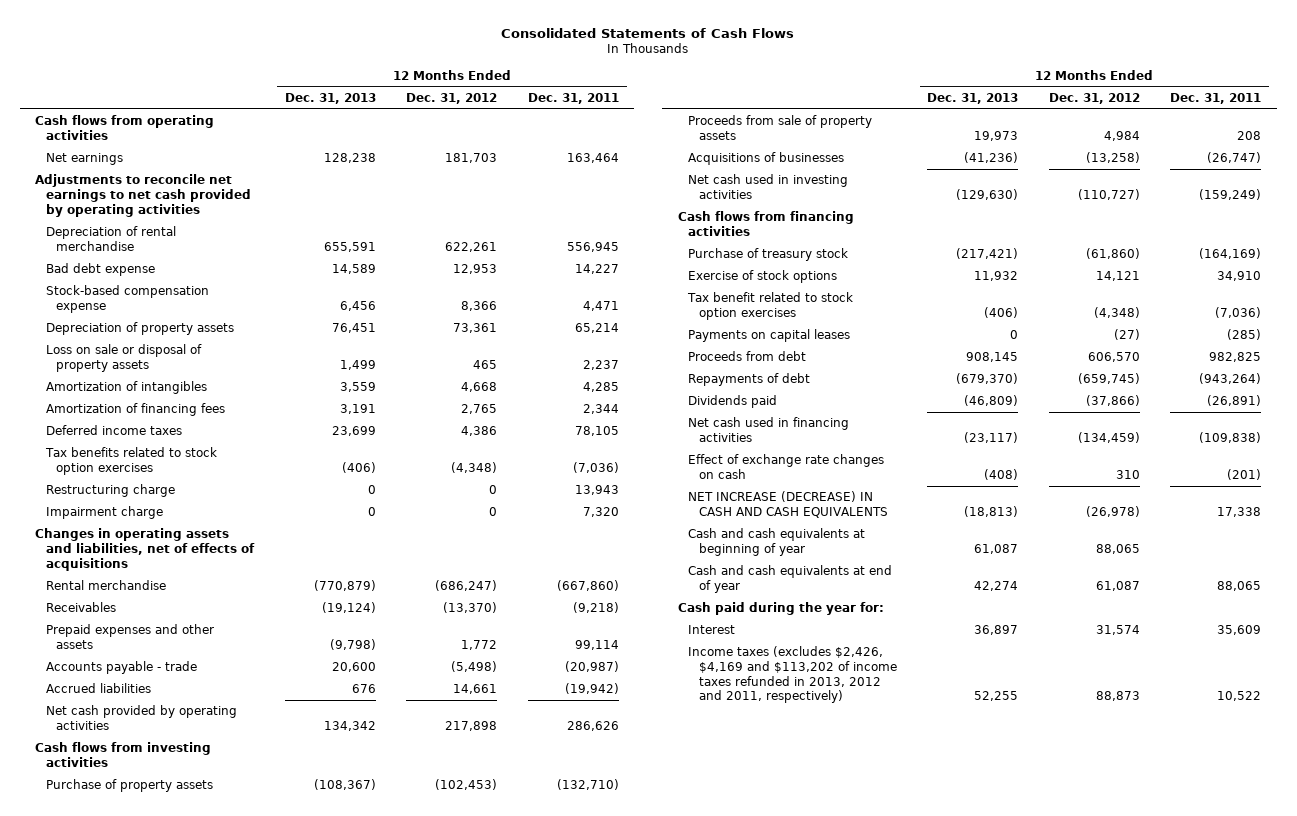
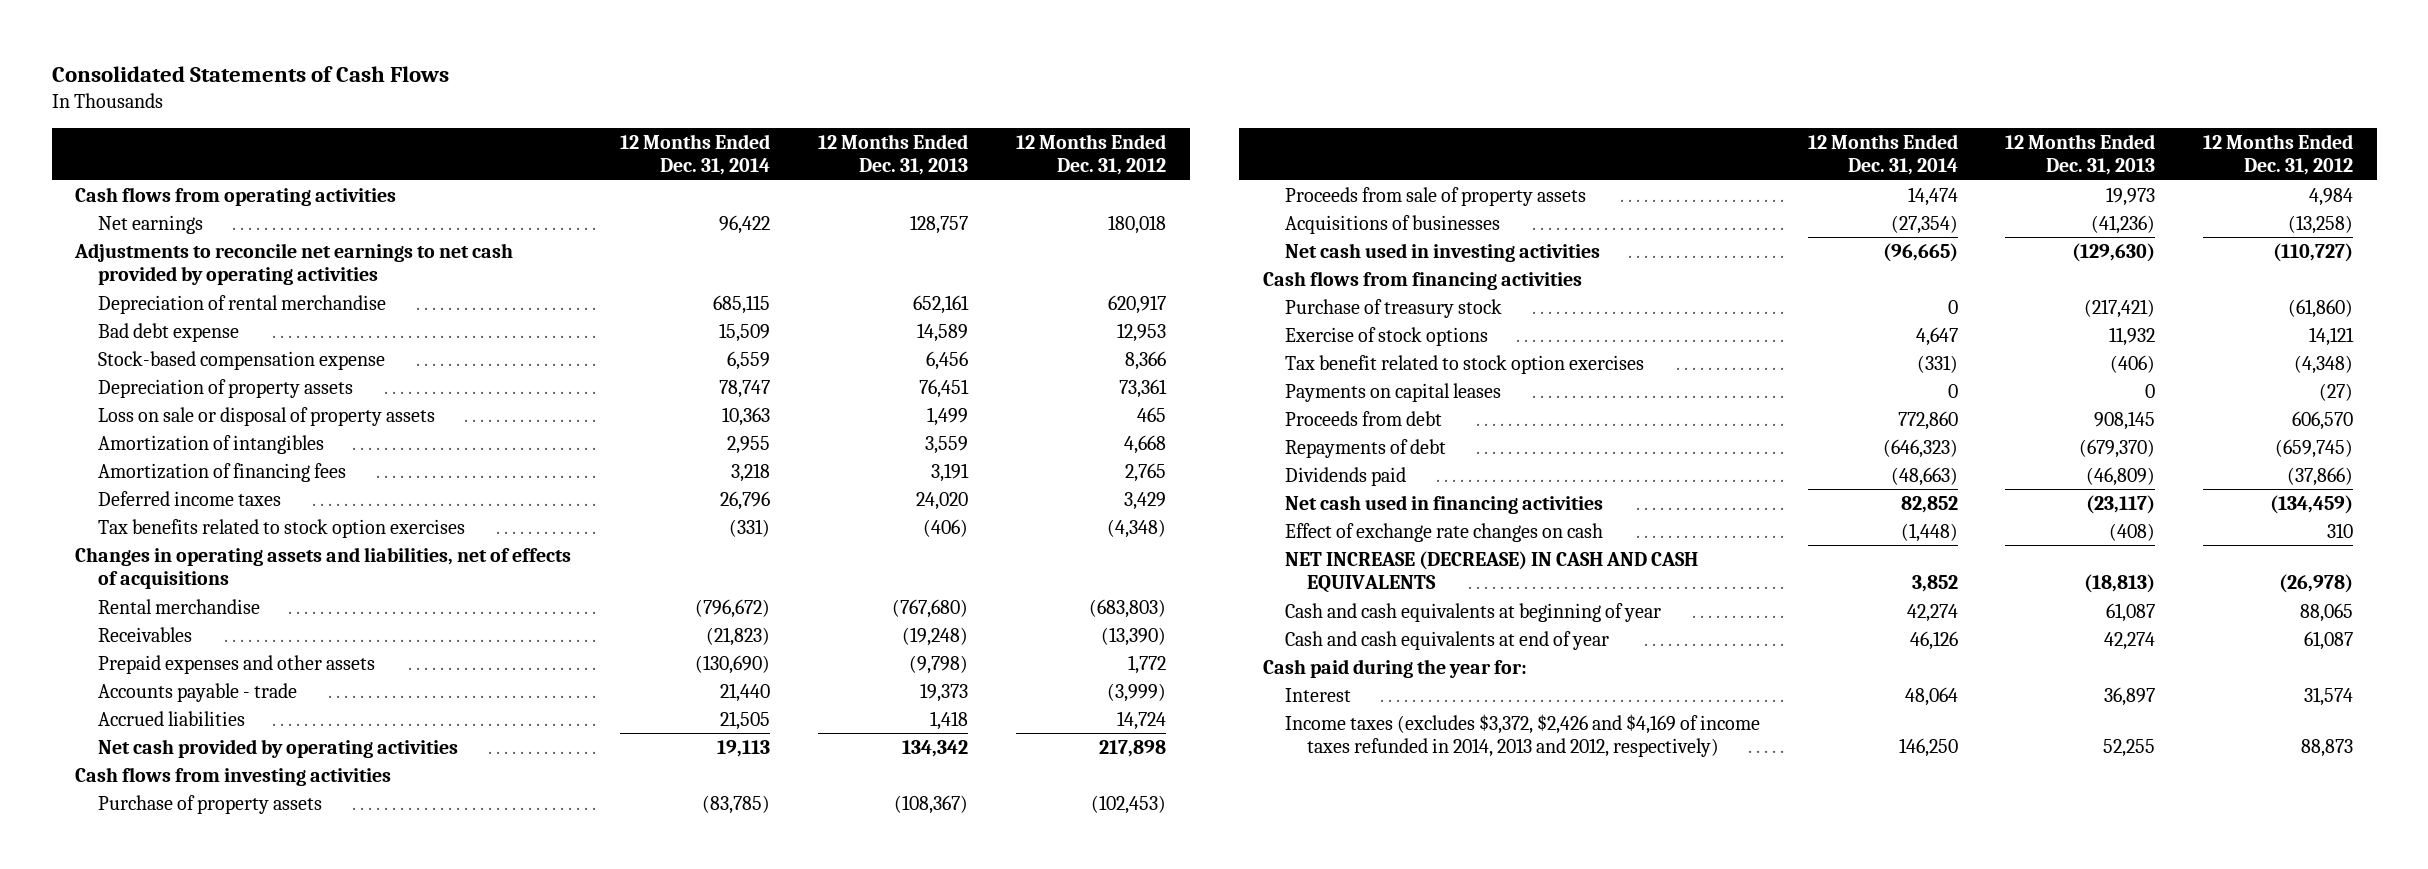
[527,92,619,104] Dec. 31, 2011 -> none
none -> [620,133,771,176] 12 Months Ended Dec. 31, 2014
[323,153,376,164] 128,238 -> [910,214,969,234] 128,757
[445,153,498,164] 181,703 -> [1107,214,1166,234] 180,018
[323,242,376,253] 655,591 -> [913,294,970,314] 652,161
[445,242,498,253] 622,261 -> [1107,294,1166,314] 620,917
[331,426,376,437] 23,699 -> [916,491,969,510] 24,020
[461,426,498,437] 4,386 -> [1123,491,1166,510] 3,429
[45,484,175,498] Restructuring charge -> none
[45,506,163,520] Impairment charge -> none
[313,580,376,592] (770,879) -> [892,598,969,618] (767,680)
[435,580,498,592] (686,247) -> [1088,598,1166,618] (683,803)
[321,602,376,614] (19,124) -> [902,626,969,646] (19,248)
[443,602,498,614] (13,370) -> [1100,626,1166,646] (13,390)
[331,662,376,673] 20,600 -> [920,682,969,702] 19,373
[451,661,498,673] (5,498) -> [1106,682,1166,702] (3,999)
[351,684,376,694] 676 -> [930,710,969,730] 1,418
[453,684,498,695] 14,661 -> [1116,710,1166,730] 14,724
[688,646,897,704] Income taxes (excludes $2,426, $4,169 and $113,202 of income taxes refunded in 2013, 2012 and 2011, respectively) -> [1284,713,1760,758] Income taxes (excludes $3,372, $2,426 and $4,169 of income taxes refunded in 2014, 2013 and 2012, respectively)

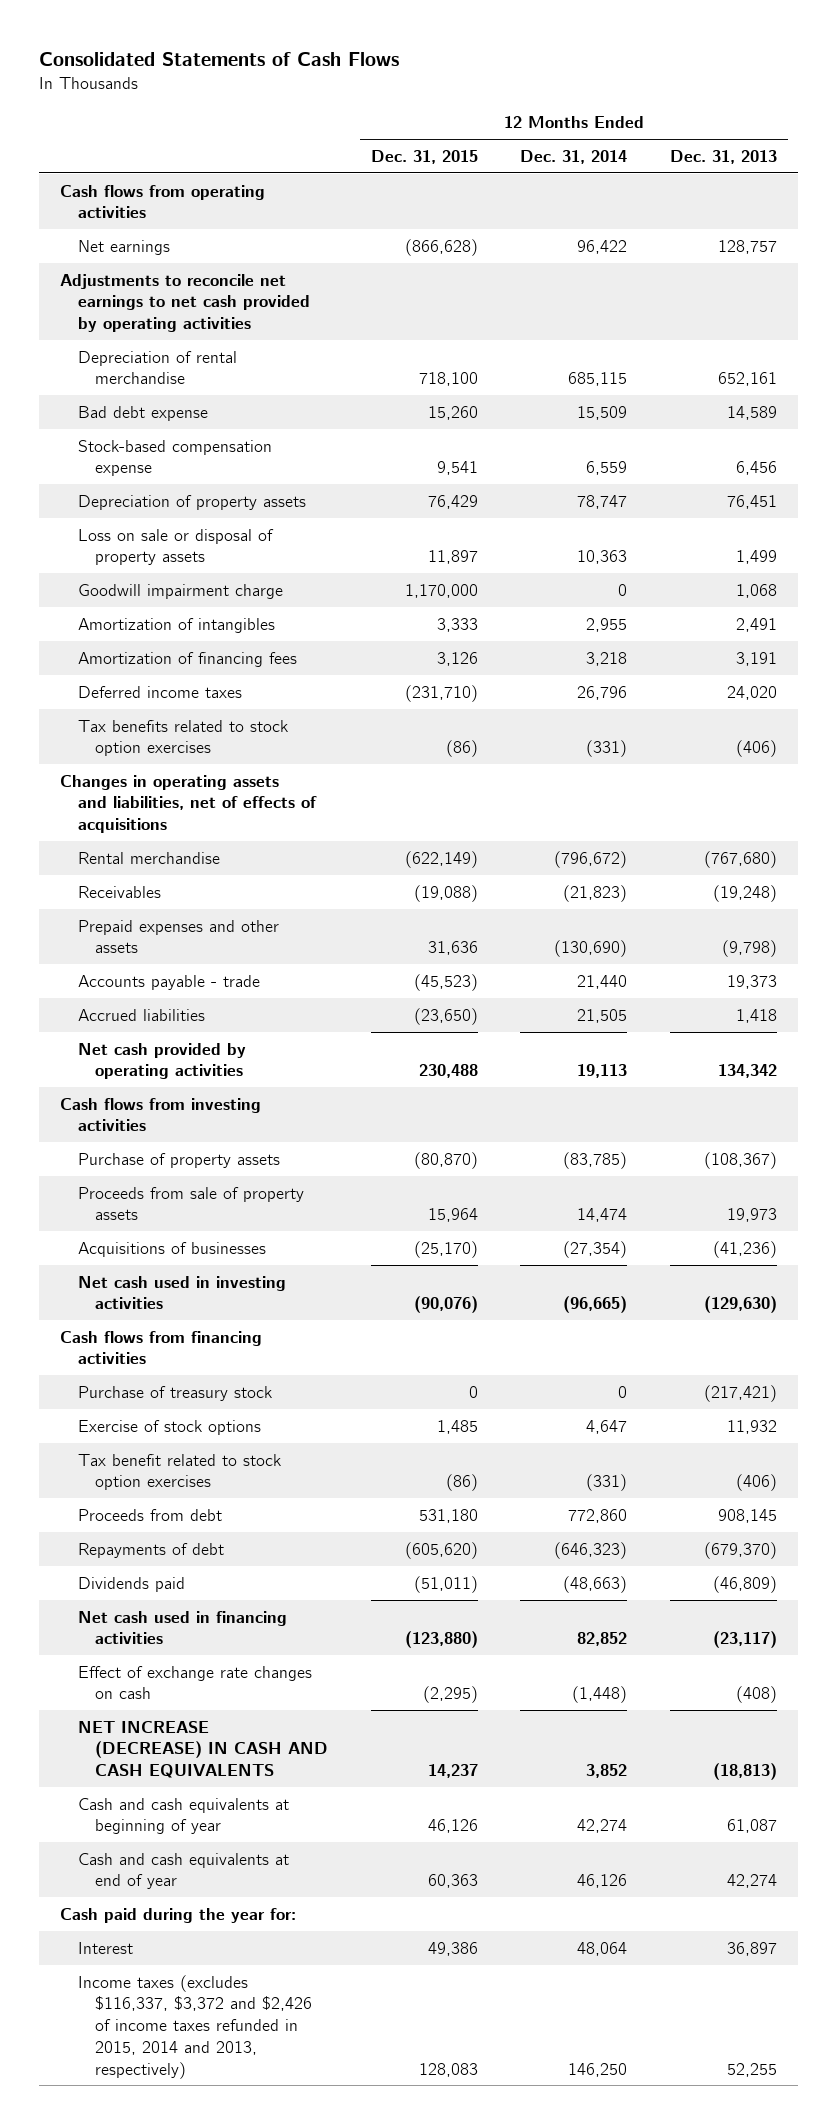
[1015,133,1166,176] 12 Months Ended Dec. 31, 2012 -> none
none -> [370,150,478,165] Dec. 31, 2015
none -> [77,583,283,599] Goodwill impairment charge
[925,435,969,454] 3,559 -> [736,617,778,632] 2,491
[1284,382,1501,402] Payments on capital leases -> none
[1284,713,1760,758] Income taxes (excludes $3,372, $2,426 and $4,169 of income taxes refunded in 2014, 2013 and 2012, respectively) -> [77,1974,313,2079] Income taxes (excludes $116,337, $3,372 and $2,426 of income taxes refunded in 2015, 2014 and 2013, respectively)

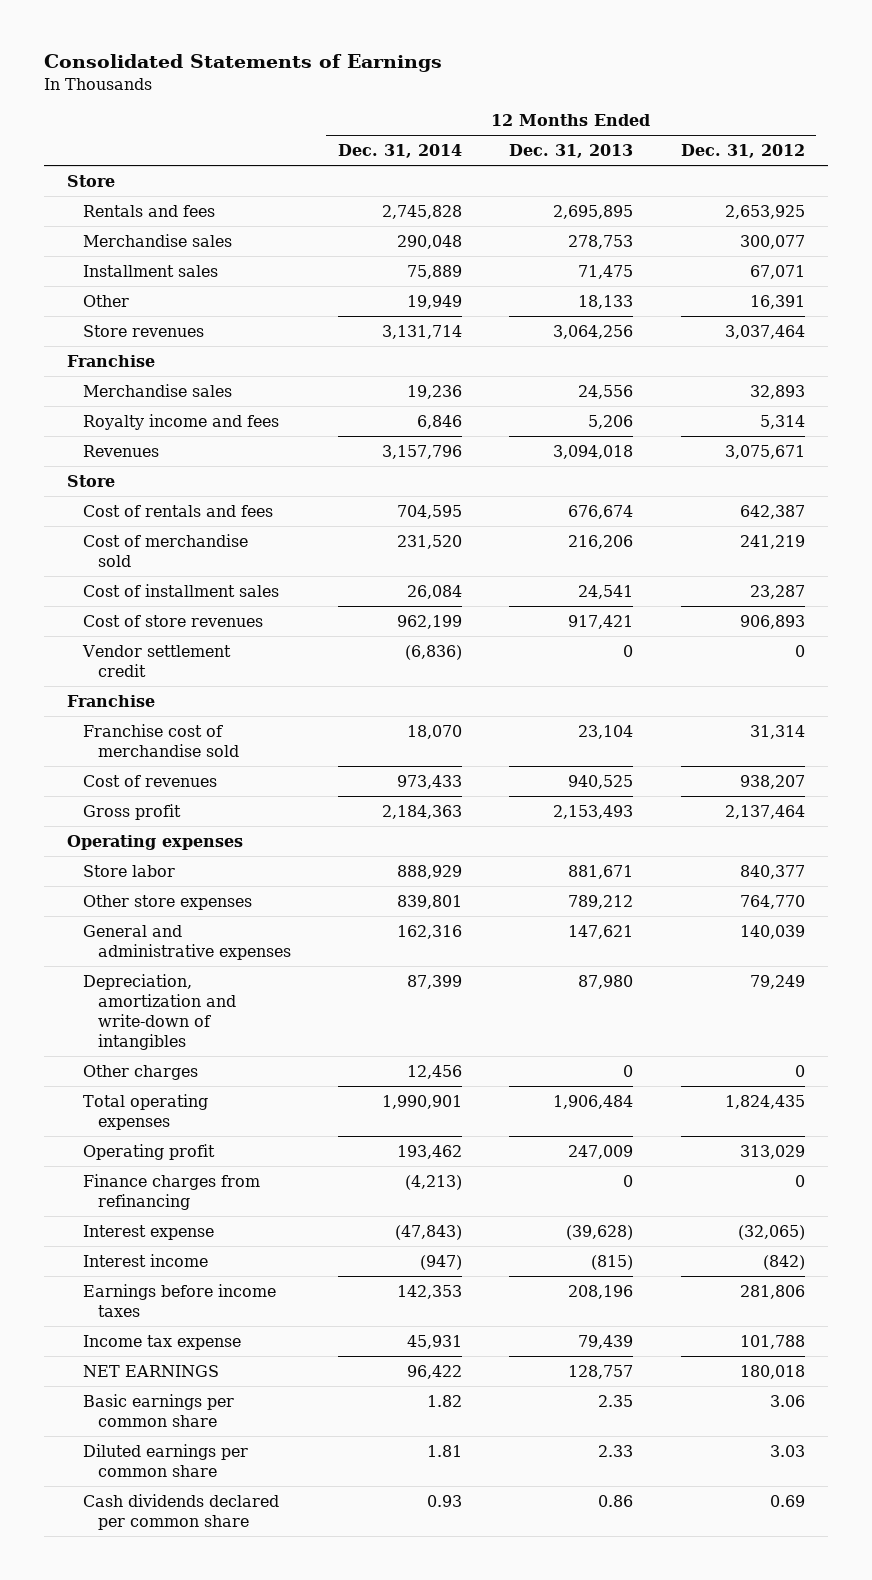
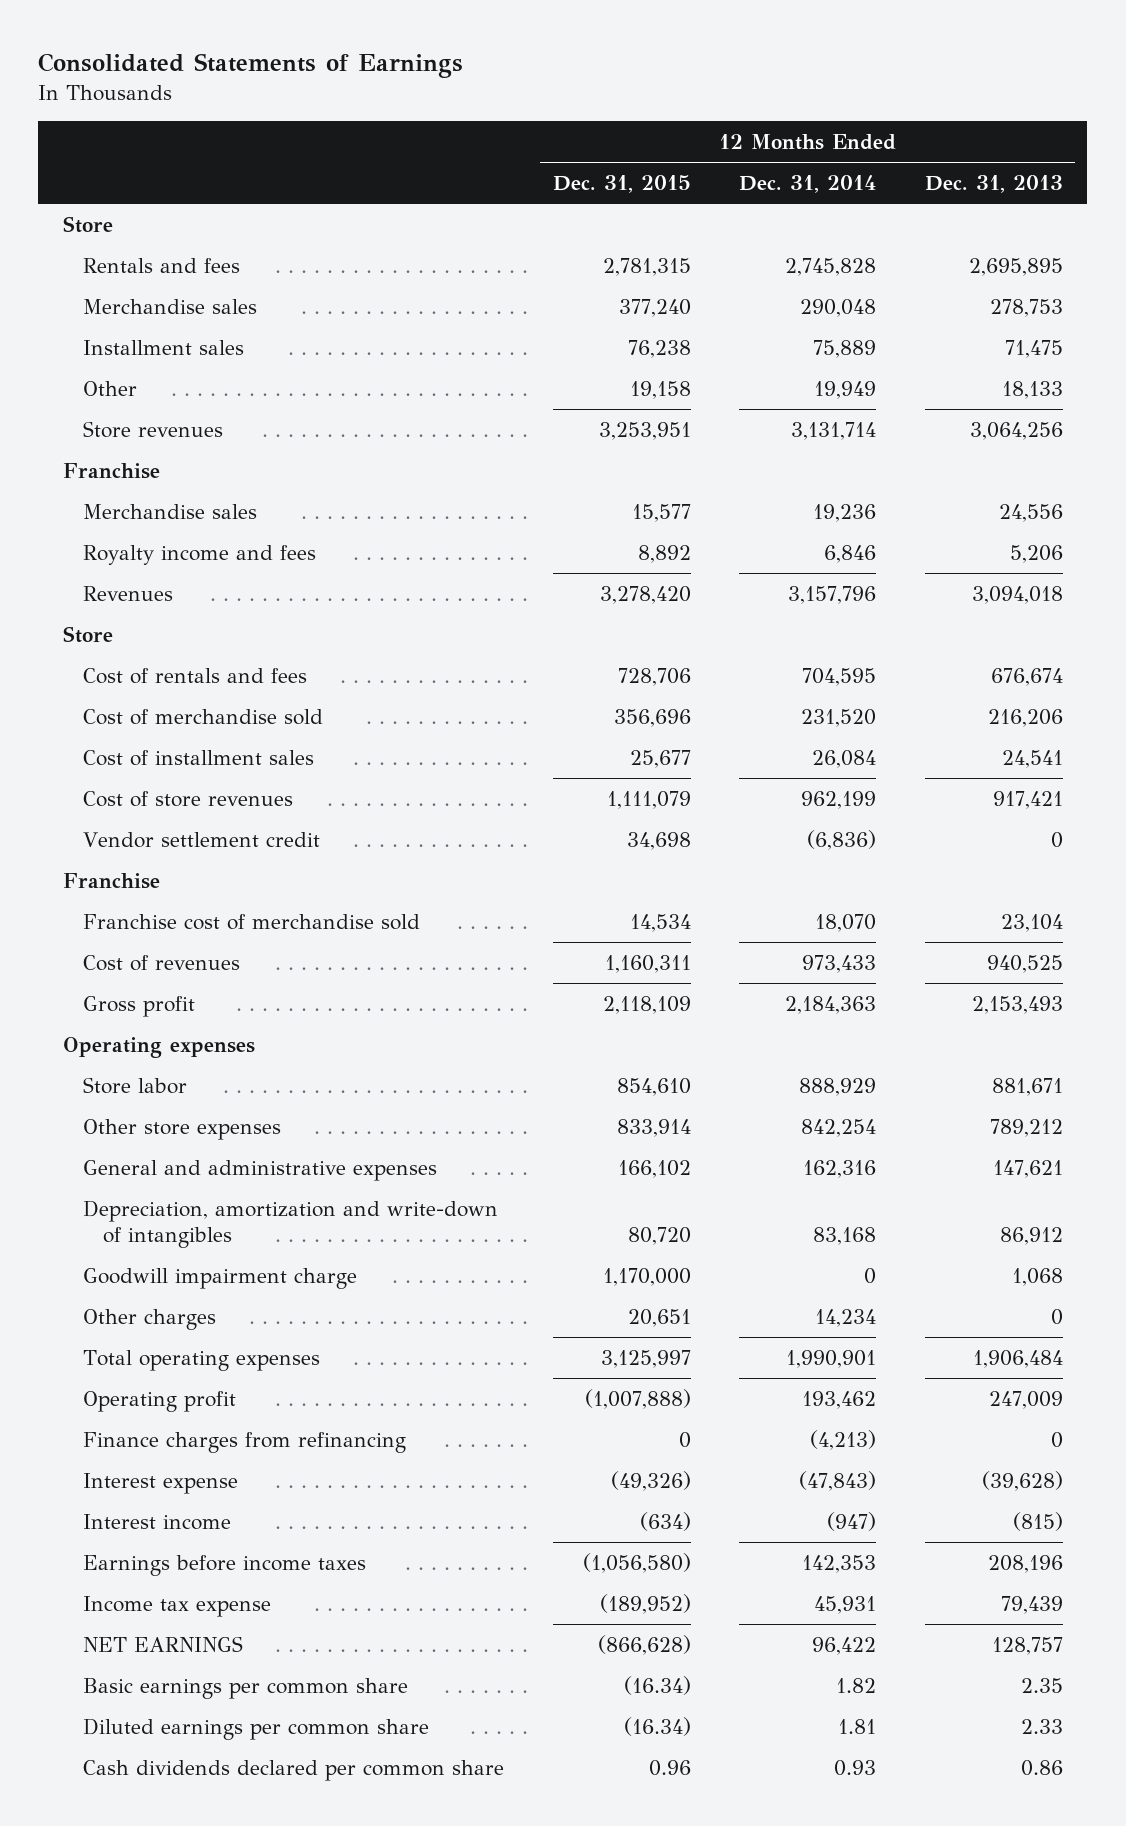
[680,144,805,159] Dec. 31, 2012 -> none
none -> [552,175,691,194] Dec. 31, 2015
[397,894,463,909] 839,801 -> [801,1118,877,1137] 842,254
[407,974,463,989] 87,399 -> [813,1226,877,1245] 83,168
[578,974,634,989] 87,980 -> [999,1226,1063,1245] 86,912
none -> [82,1267,357,1289] Goodwill impairment charge
[407,1064,463,1079] 12,456 -> [815,1308,877,1327] 14,234

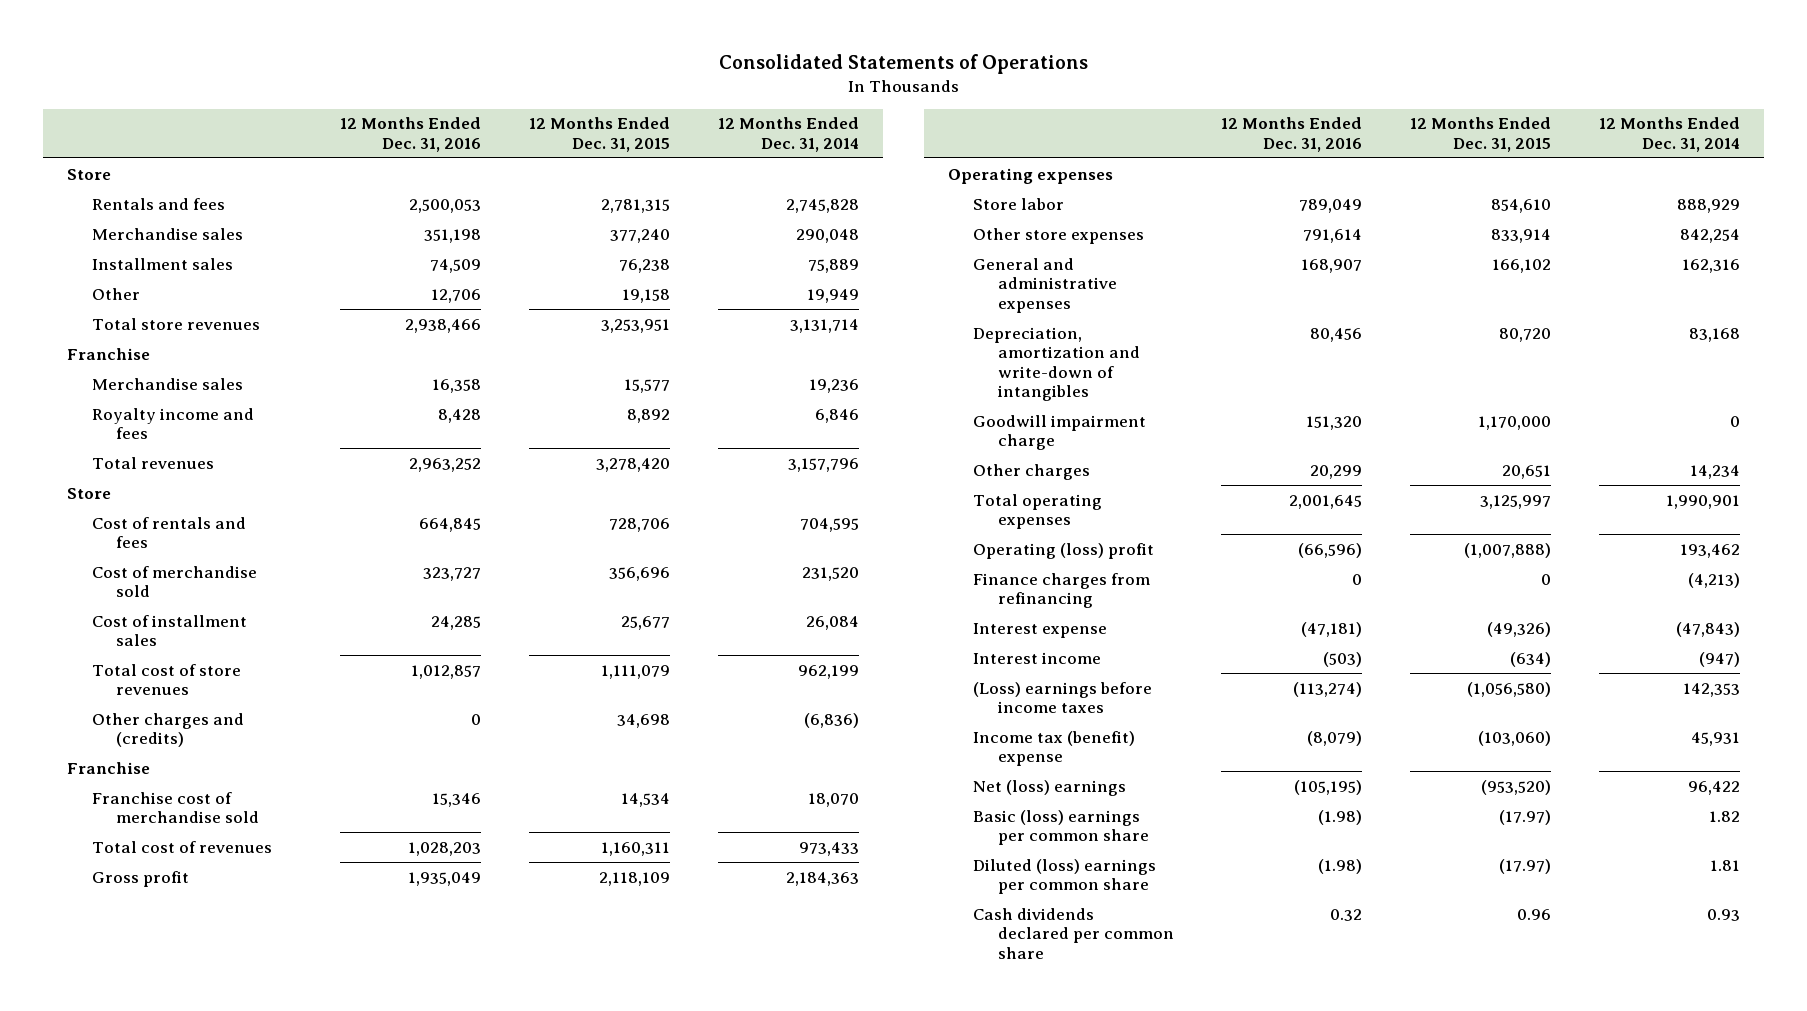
[38,53,464,79] Consolidated Statements of Earnings -> [718,54,1088,75] Consolidated Statements of Operations
[924,175,1063,194] Dec. 31, 2013 -> none
none -> [340,117,482,152] 12 Months Ended Dec. 31, 2016
[82,420,223,438] Store revenues -> [91,317,260,330] Total store revenues
[82,585,173,601] Revenues -> [91,456,214,469] Total revenues
[82,790,293,807] Cost of store revenues -> [91,663,241,696] Total cost of store revenues
[82,831,320,848] Vendor settlement credit -> [91,712,244,748] Other charges and (credits)
[82,954,240,971] Cost of revenues -> [91,840,272,853] Total cost of revenues
[82,1390,236,1412] Operating profit -> [972,542,1154,559] Operating (loss) profit
[82,1554,366,1576] Earnings before income taxes -> [972,681,1152,714] (Loss) earnings before income taxes
[82,1595,271,1617] Income tax expense -> [972,730,1135,767] Income tax (benefit) expense
[599,1593,691,1614] (189,952) -> [1478,730,1552,746] (103,060)
[82,1635,243,1652] NET EARNINGS -> [972,779,1126,796] Net (loss) earnings
[597,1634,691,1655] (866,628) -> [1481,779,1552,795] (953,520)
[82,1677,408,1699] Basic earnings per common share -> [972,809,1149,846] Basic (loss) earnings per common share
[623,1675,691,1695] (16.34) -> [1499,809,1552,825] (17.97)
[82,1717,429,1740] Diluted earnings per common share -> [972,858,1156,895] Diluted (loss) earnings per common share
[623,1716,691,1736] (16.34) -> [1499,858,1552,874] (17.97)

